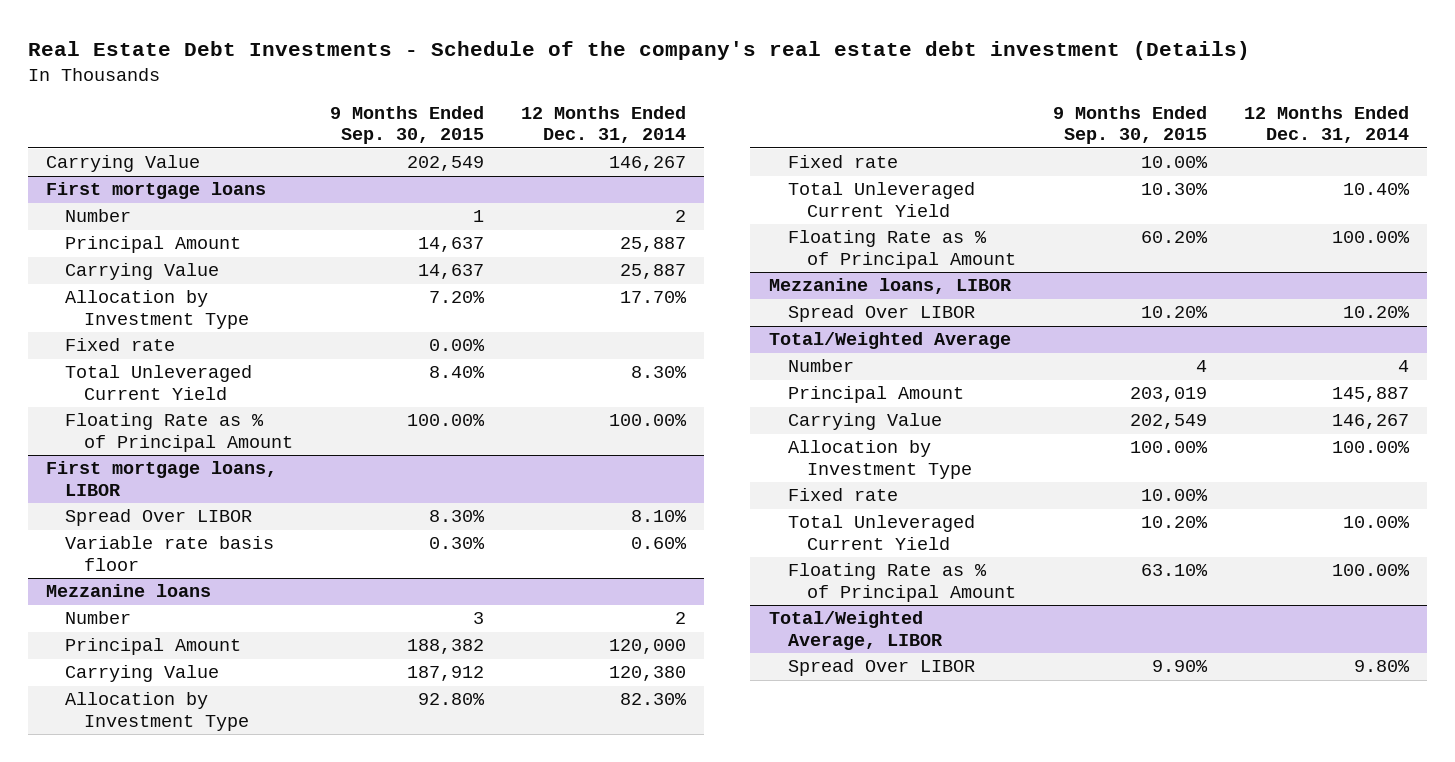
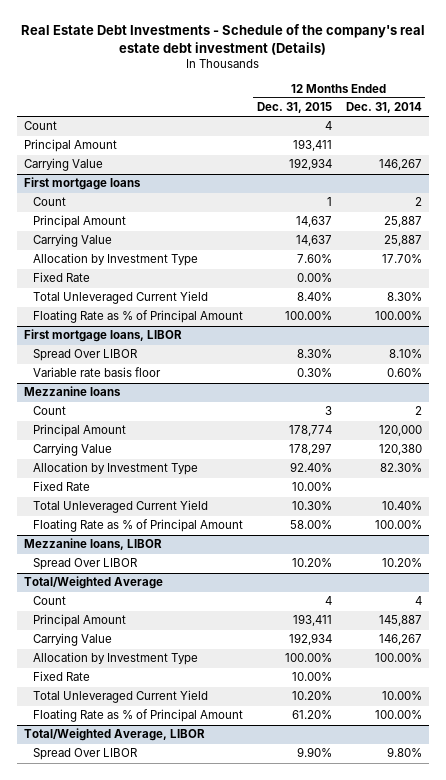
[330,105,485,145] 9 Months Ended Sep. 30, 2015 -> none
none -> [256,102,332,114] Dec. 31, 2015
none -> [24,121,58,131] Count
none -> [24,139,118,153] Principal Amount
[65,209,132,223] Number -> [32,197,66,207] Count
[65,338,176,352] Fixed rate -> [32,272,90,283] Fixed Rate
[65,611,132,625] Number -> [32,406,66,416] Count
[787,155,898,169] Fixed rate -> [32,481,90,492] Fixed Rate
[787,359,854,373] Number -> [32,596,66,606] Count
[787,488,898,502] Fixed rate -> [32,671,90,682] Fixed Rate

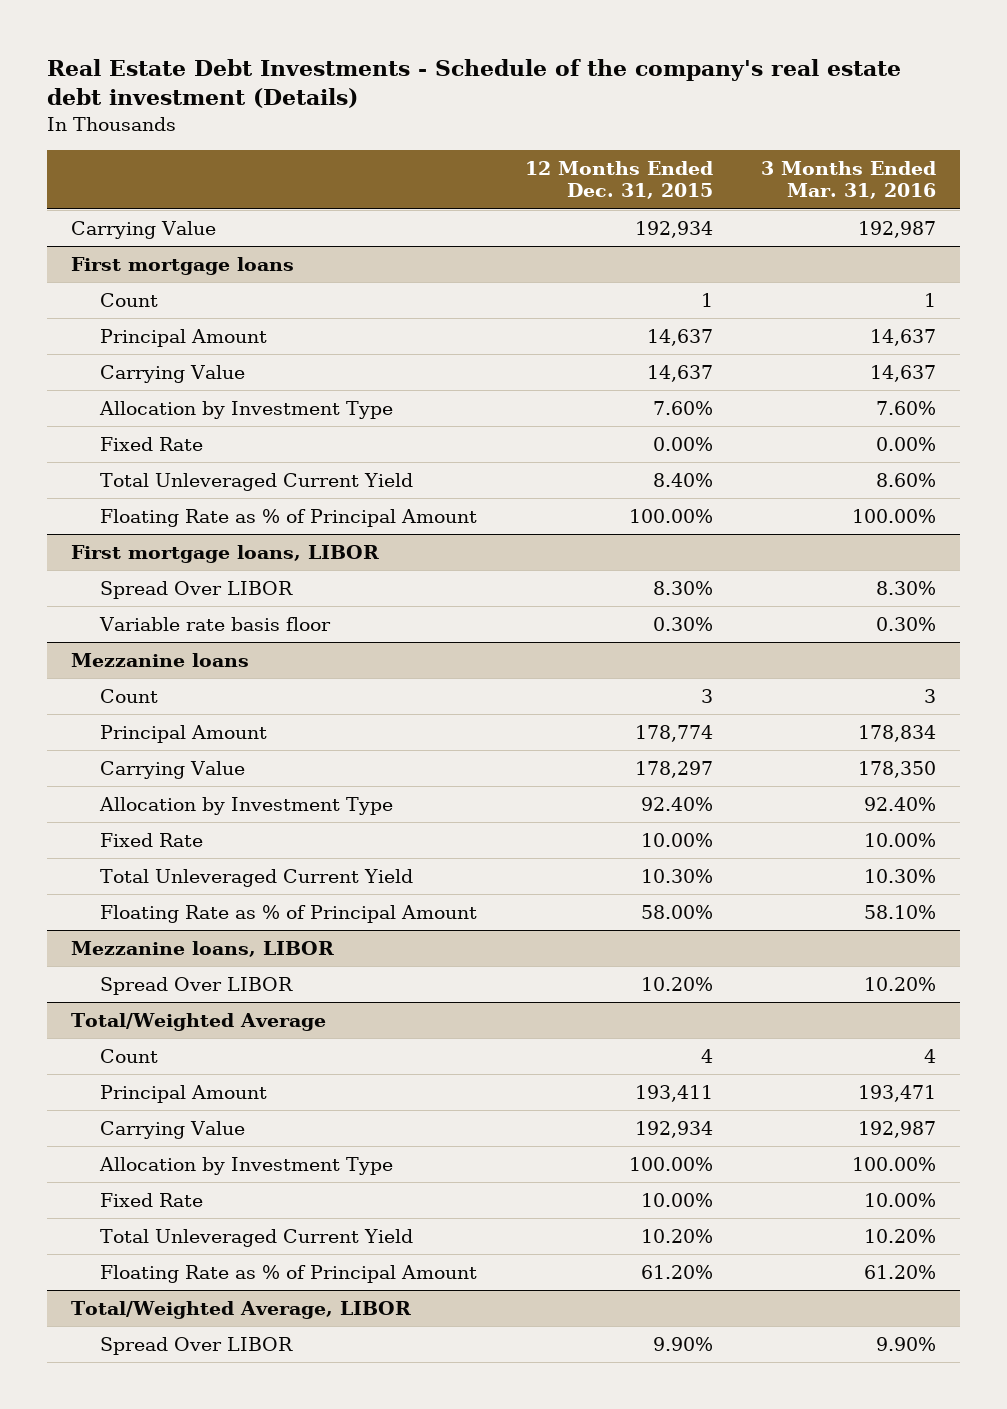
[345,102,422,114] Dec. 31, 2014 -> none
none -> [760,160,936,200] 3 Months Ended Mar. 31, 2016
[24,121,58,131] Count -> none
[24,139,118,153] Principal Amount -> none

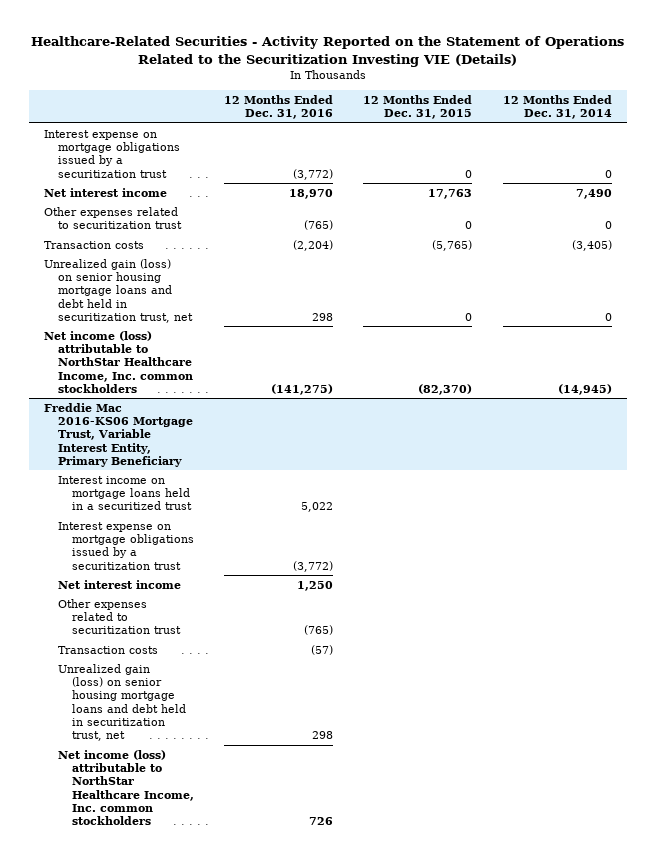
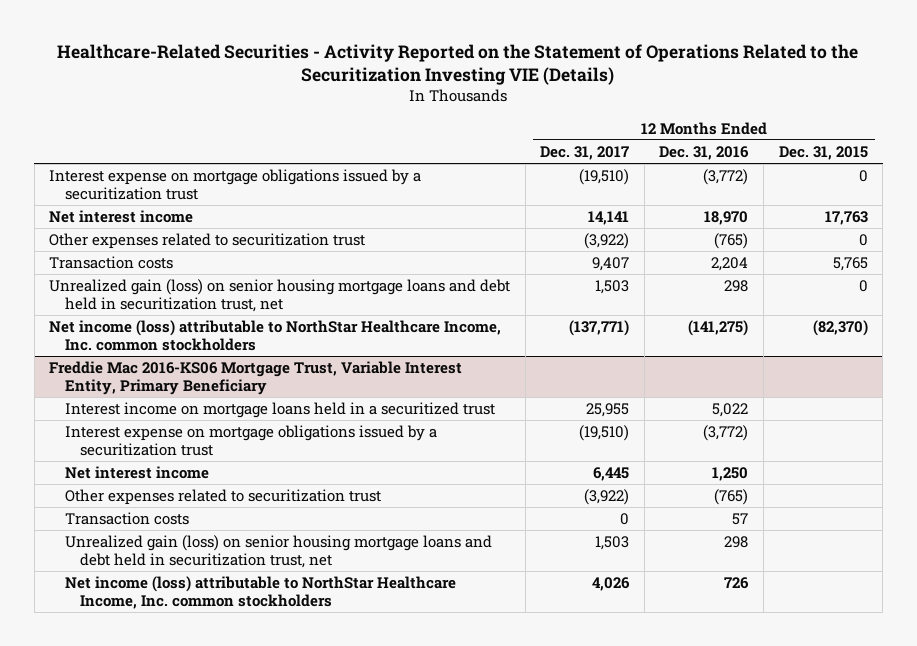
[502,94,612,120] 12 Months Ended Dec. 31, 2014 -> none
none -> [540,146,630,161] Dec. 31, 2017
[293,239,334,251] (2,204) -> [711,257,749,272] 2,204
[432,239,473,251] (5,765) -> [832,257,868,272] 5,765
[311,644,334,655] (57) -> [732,513,749,526] 57

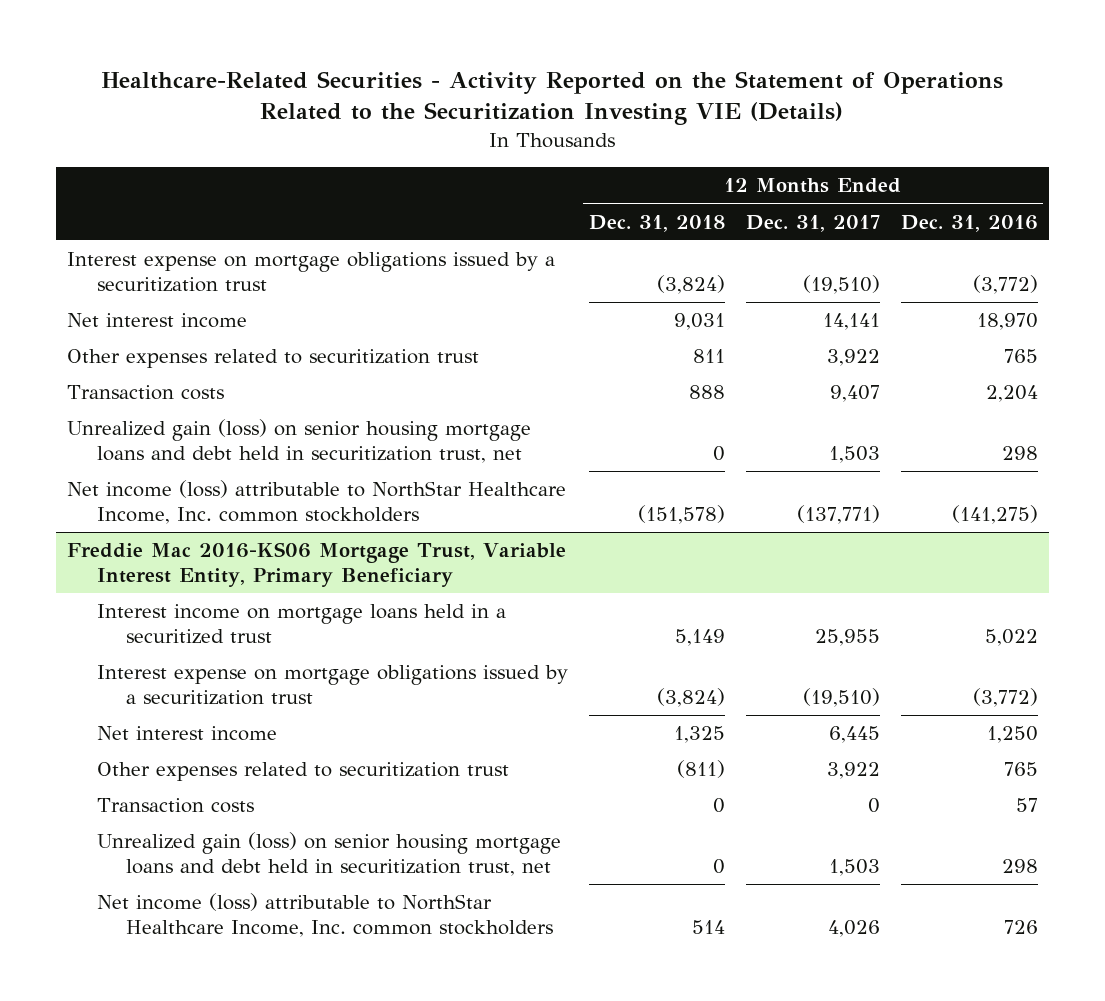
[778,146,868,161] Dec. 31, 2015 -> none
none -> [588,214,725,232] Dec. 31, 2018
[584,233,630,250] (3,922) -> [826,349,880,367] 3,922
[714,233,749,250] (765) -> [1003,349,1038,364] 765
[584,489,630,506] (3,922) -> [826,762,880,780] 3,922
[714,489,749,506] (765) -> [1003,762,1038,777] 765

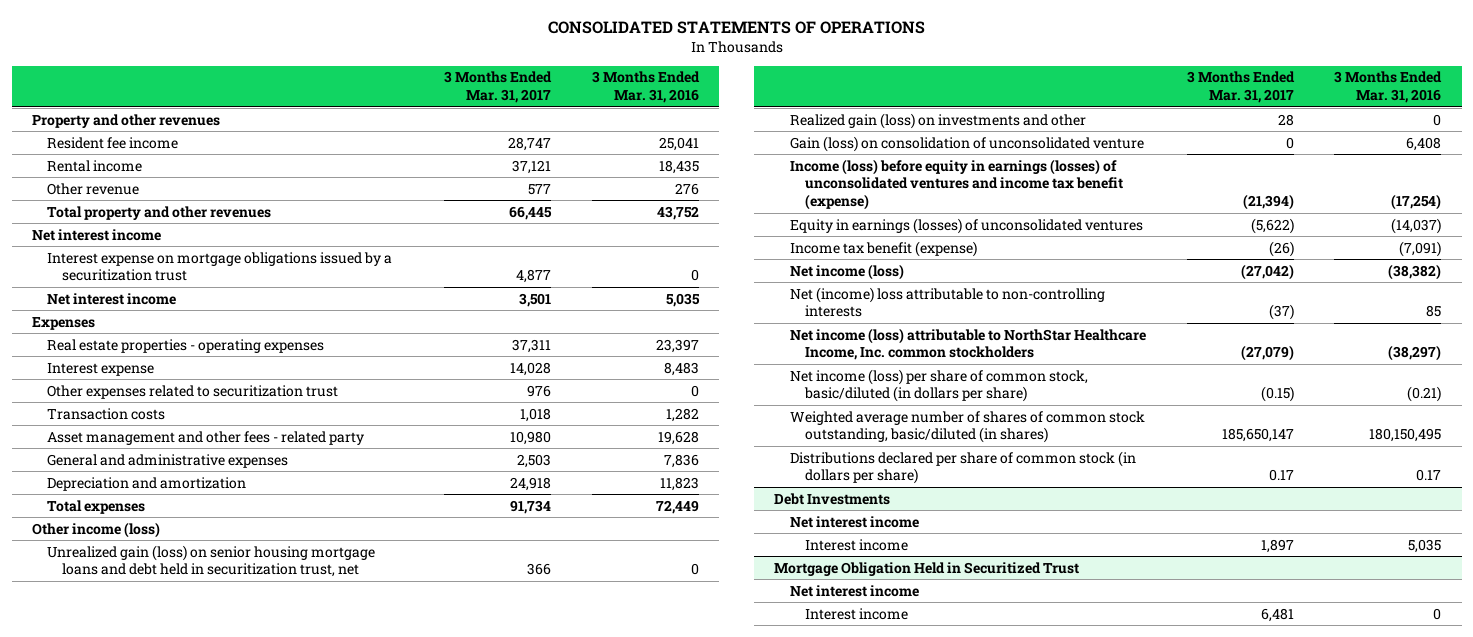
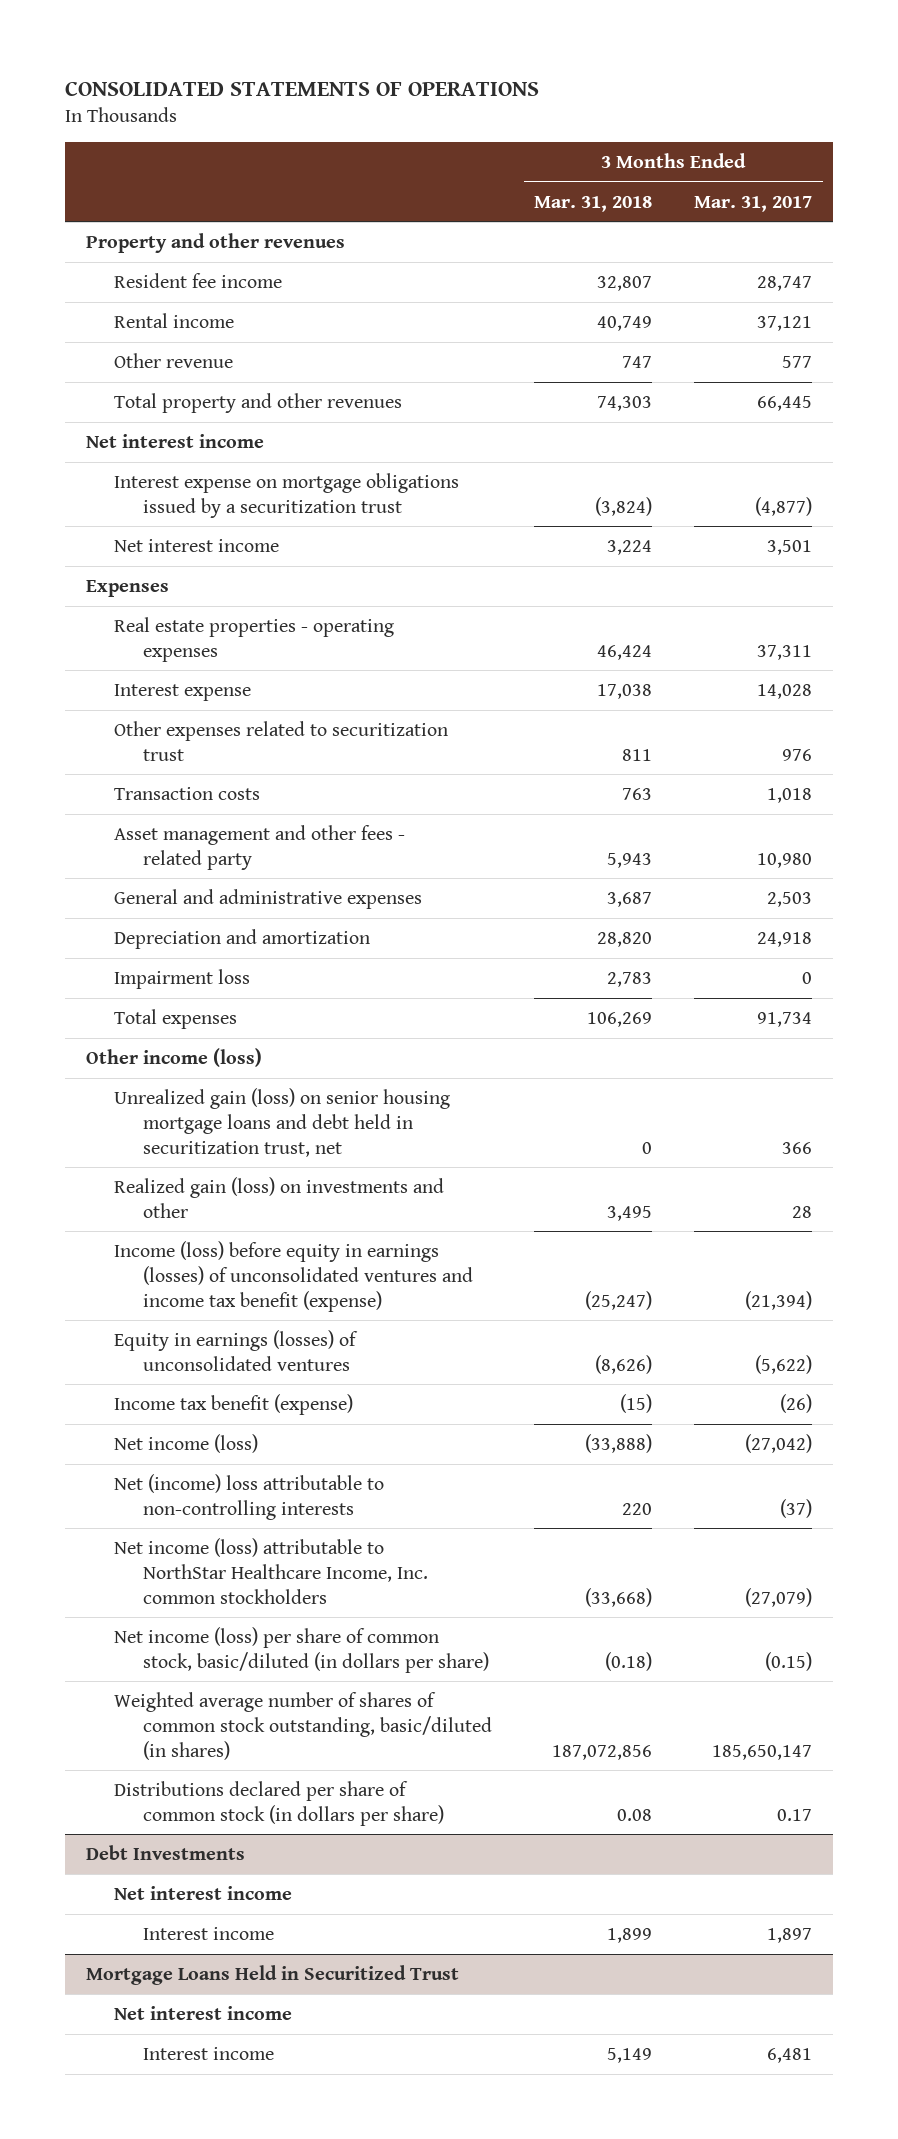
[591,71,700,104] 3 Months Ended Mar. 31, 2016 -> none
none -> [534,195,653,212] Mar. 31, 2018
[516,269,552,284] 4,877 -> [755,496,813,516] (4,877)
none -> [114,968,251,989] Impairment loss
[789,135,1144,152] Gain (loss) on consolidation of unconsolidated venture -> none
[774,561,1080,576] Mortgage Obligation Held in Securitized Trust -> [85,1964,459,1985] Mortgage Loans Held in Securitized Trust

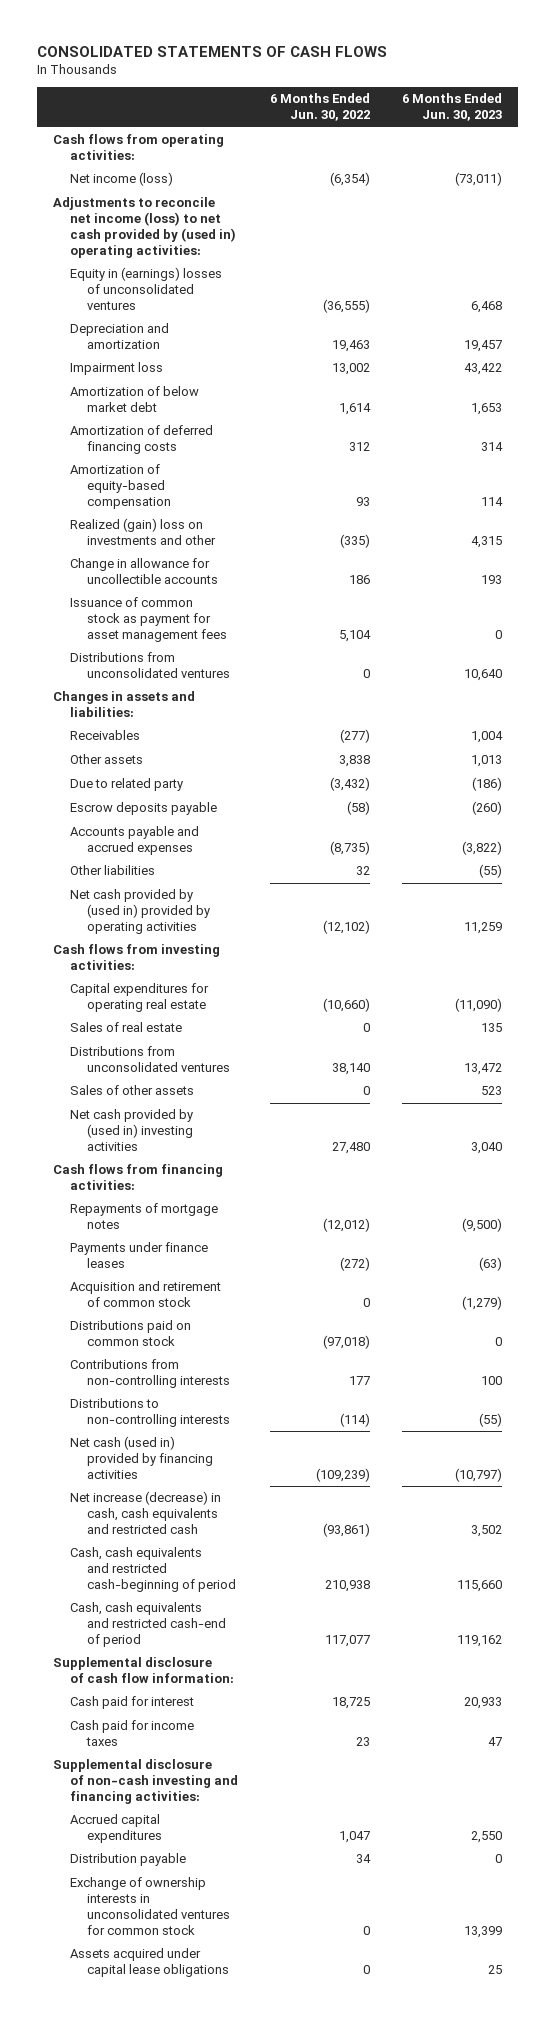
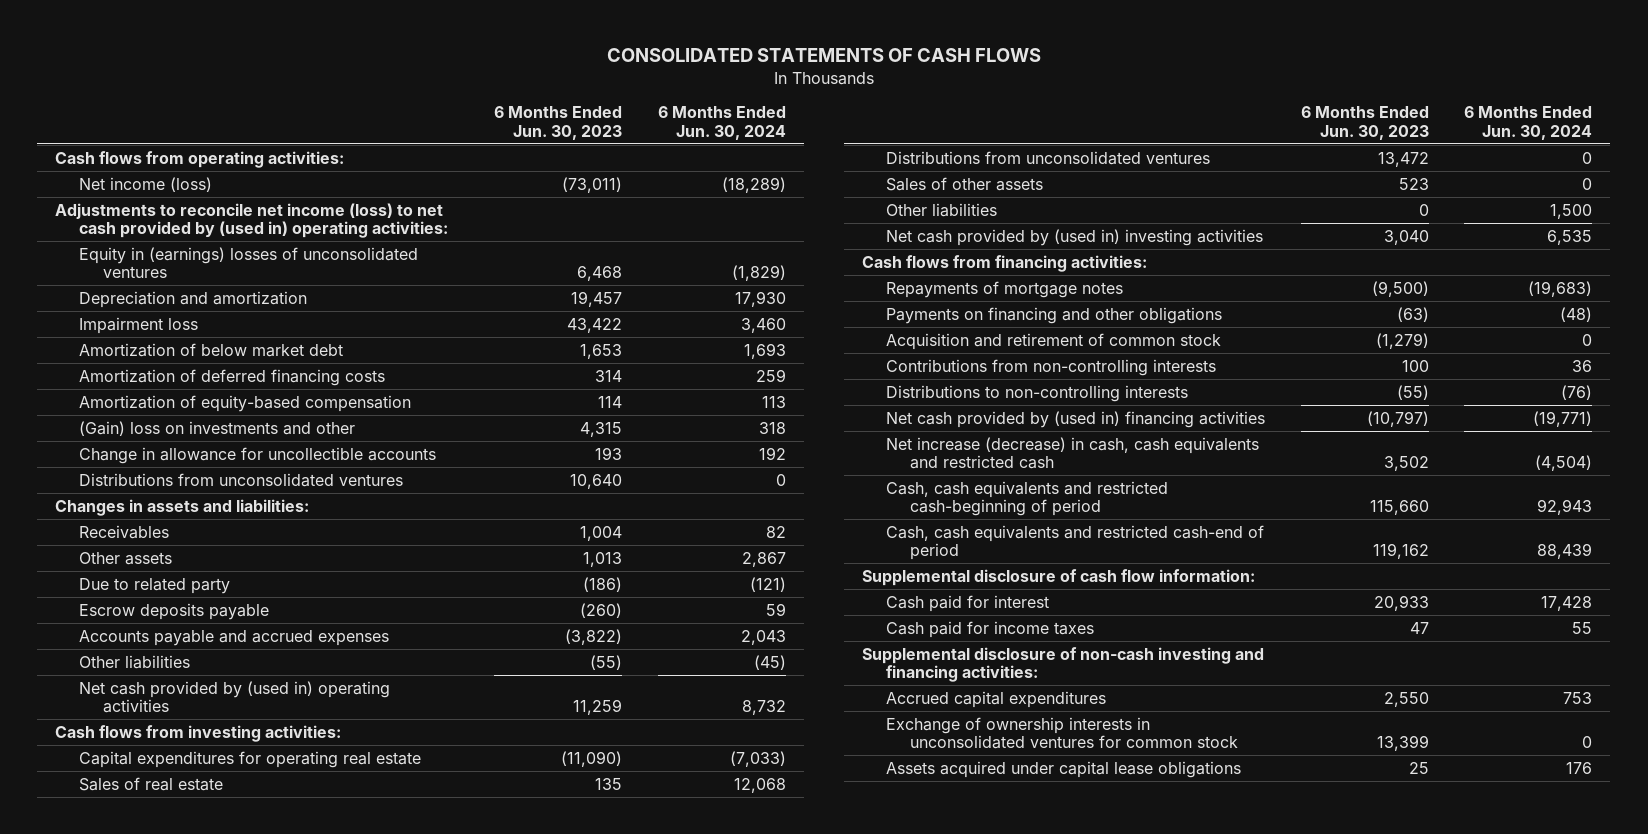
[269,93,370,122] 6 Months Ended Jun. 30, 2022 -> none
none -> [657,106,786,140] 6 Months Ended Jun. 30, 2024
[69,518,216,546] Realized (gain) loss on investments and other -> [79,420,356,436] (Gain) loss on investments and other
[69,597,227,643] Issuance of common stock as payment for asset management fees -> none
[69,889,210,935] Net cash provided by (used in) provided by operating activities -> [79,680,391,714] Net cash provided by (used in) operating activities
none -> [885,202,997,217] Other liabilities
[69,1242,208,1269] Payments under finance leases -> [885,306,1222,324] Payments on financing and other obligations
[69,1320,191,1347] Distributions paid on common stock -> none
[69,1436,213,1480] Net cash (used in) provided by financing activities -> [885,410,1265,428] Net cash provided by (used in) financing activities
[69,1853,186,1867] Distribution payable -> none

